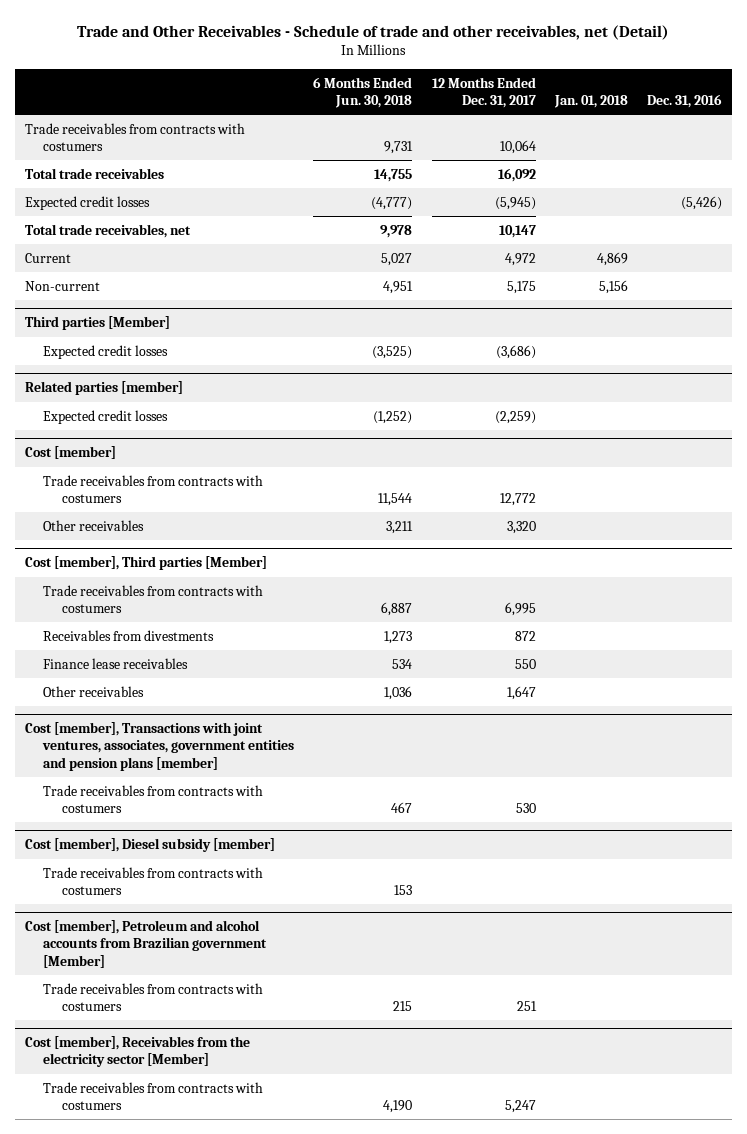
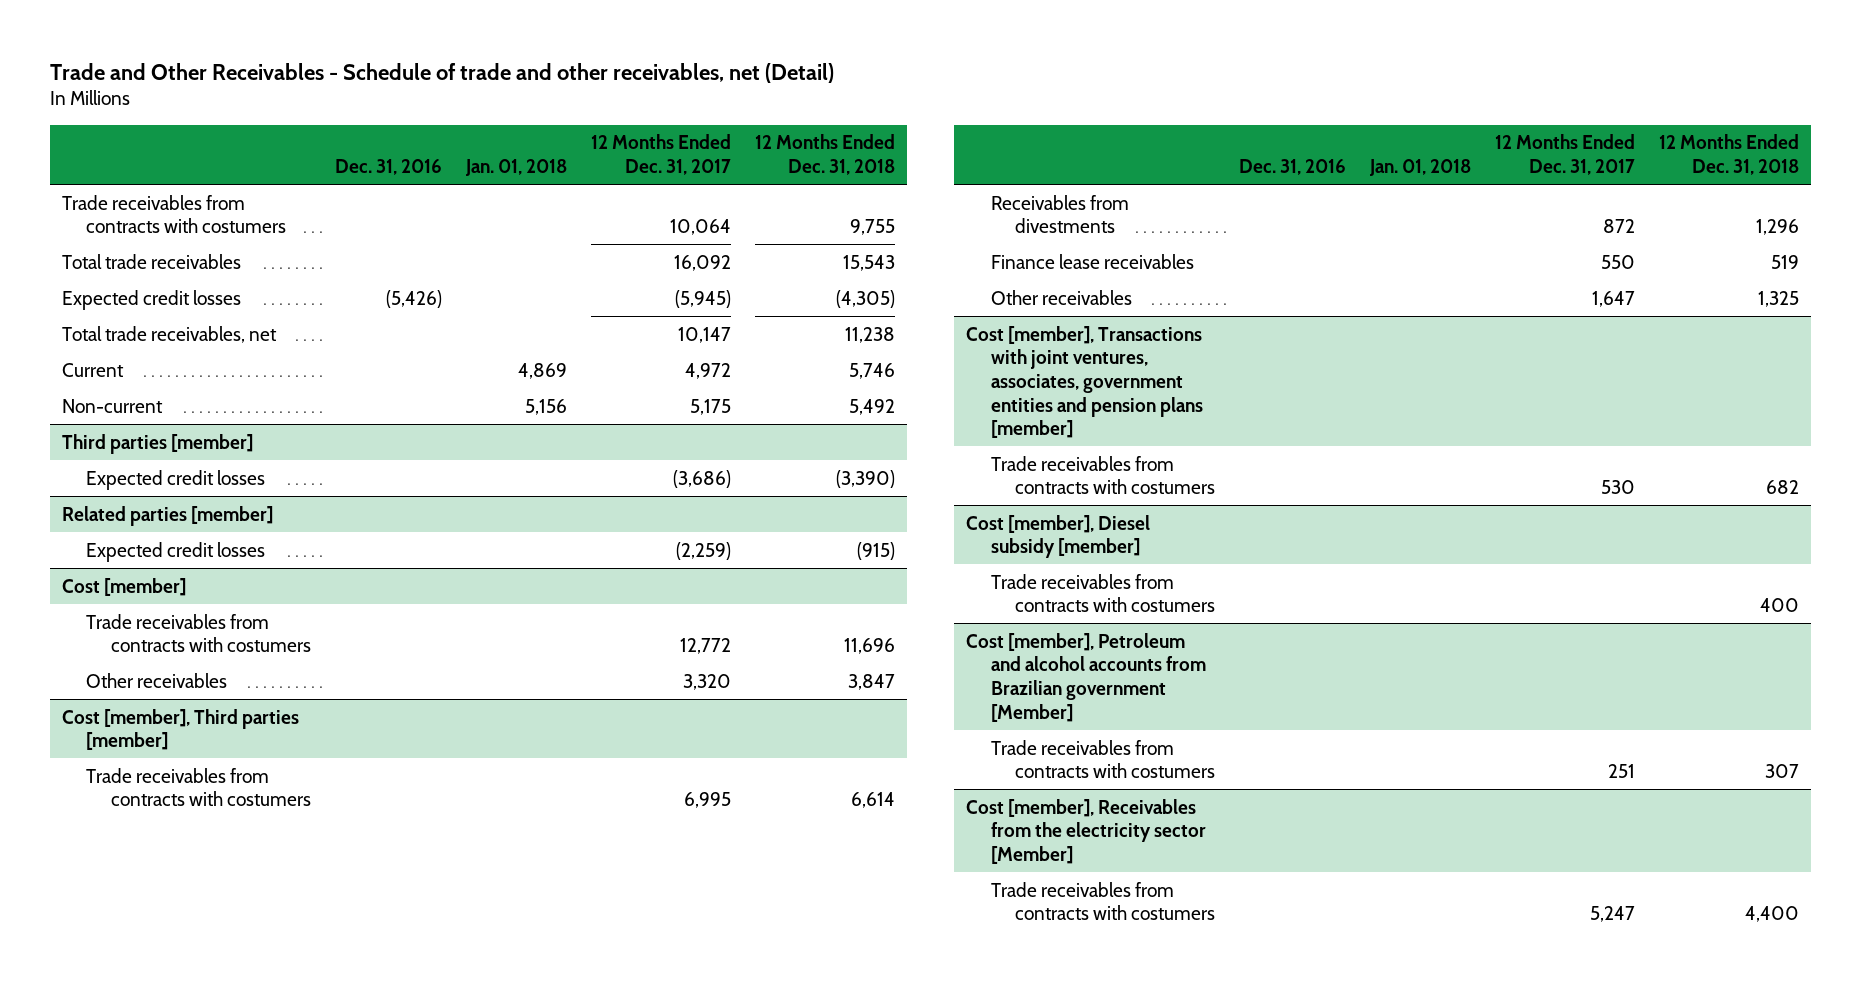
[313,76,413,109] 6 Months Ended Jun. 30, 2018 -> none
none -> [754,134,895,175] 12 Months Ended Dec. 31, 2018
[24,316,170,331] Third parties [Member] -> [61,433,253,454] Third parties [member]
[24,556,267,571] Cost [member], Third parties [Member] -> [61,708,299,751] Cost [member], Third parties [member]

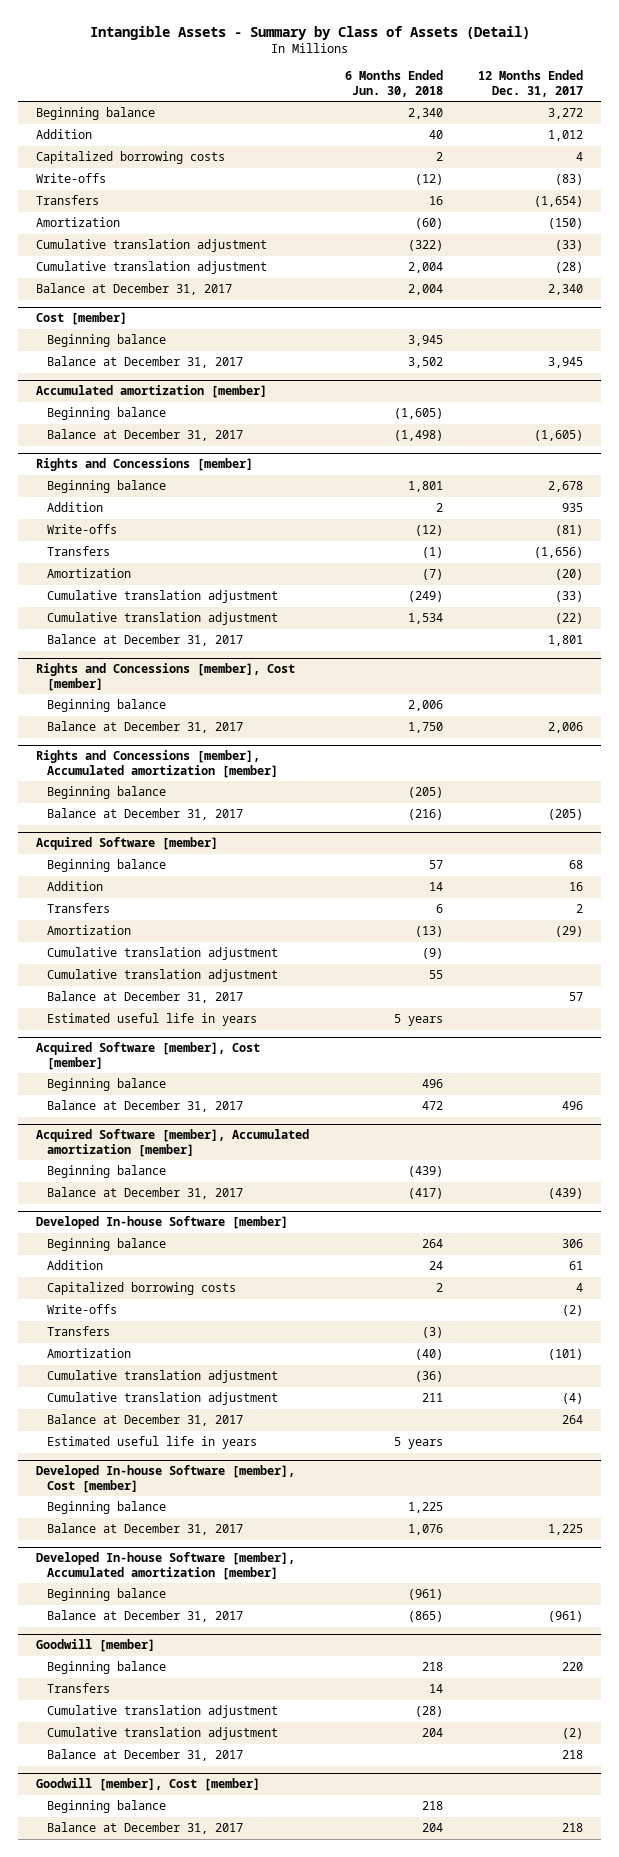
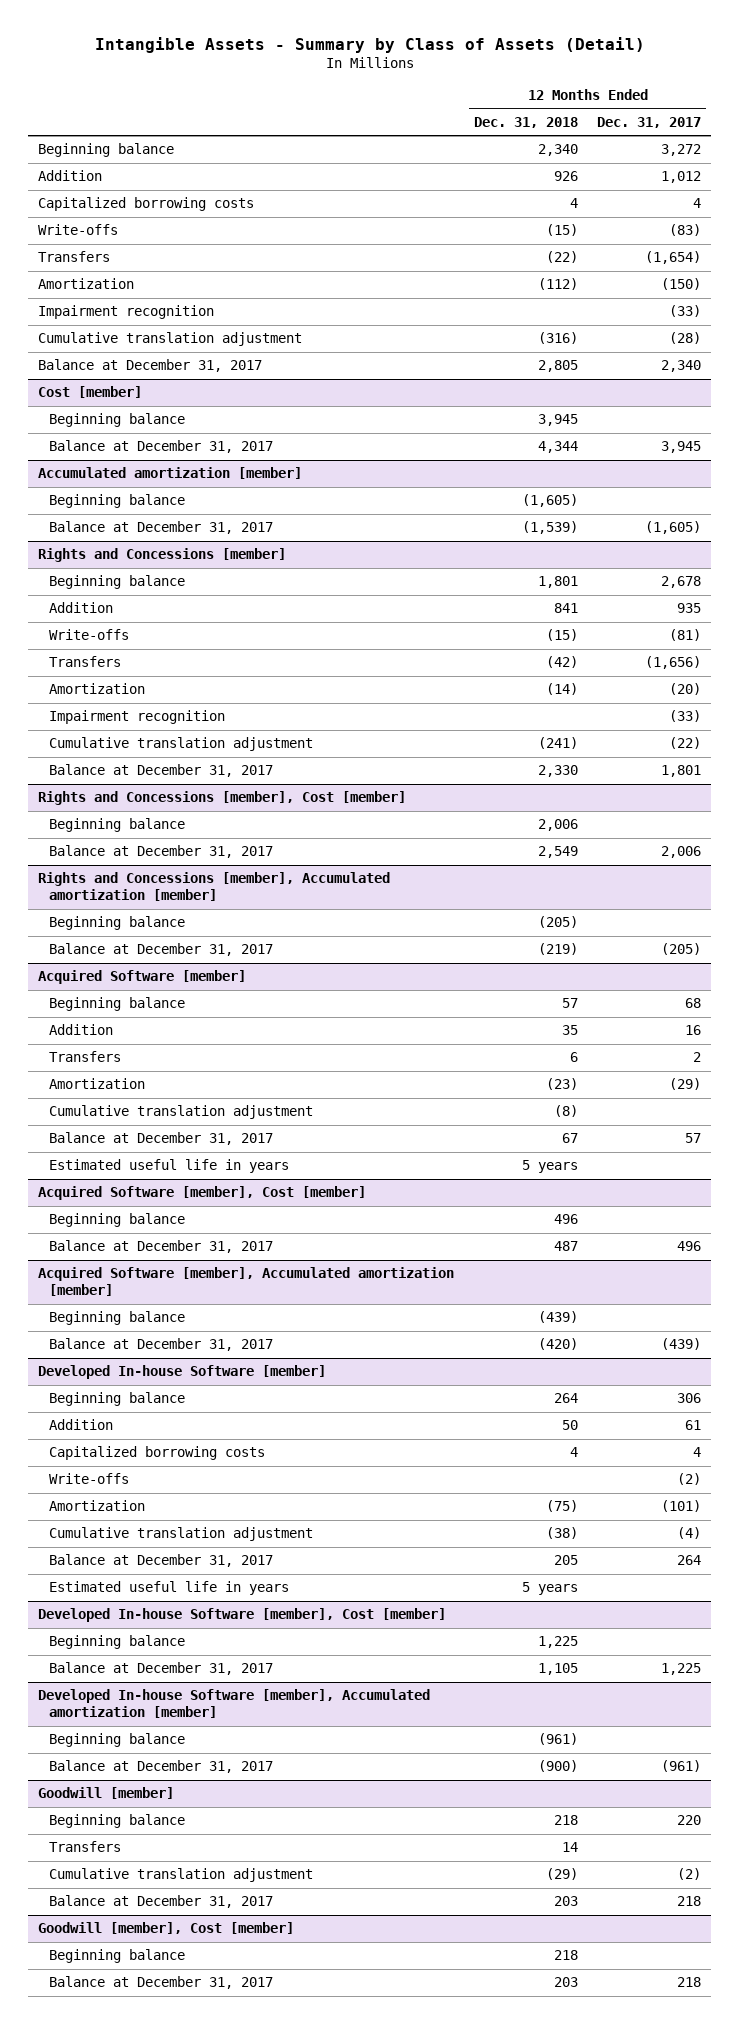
[344,70,443,97] 6 Months Ended Jun. 30, 2018 -> none
none -> [473,117,578,129] Dec. 31, 2018
[36,239,268,253] Cumulative translation adjustment -> [38,305,215,320] Impairment recognition
[47,590,279,604] Cumulative translation adjustment -> [49,710,226,725] Impairment recognition
[47,969,279,983] Cumulative translation adjustment -> none
[47,1326,111,1337] Transfers -> none
[47,1370,279,1384] Cumulative translation adjustment -> none
[47,1705,279,1719] Cumulative translation adjustment -> none

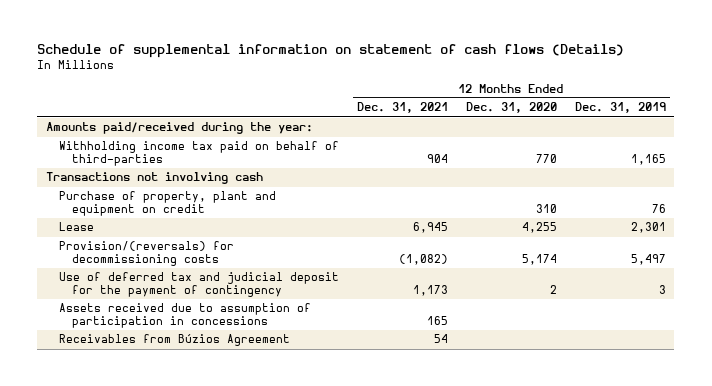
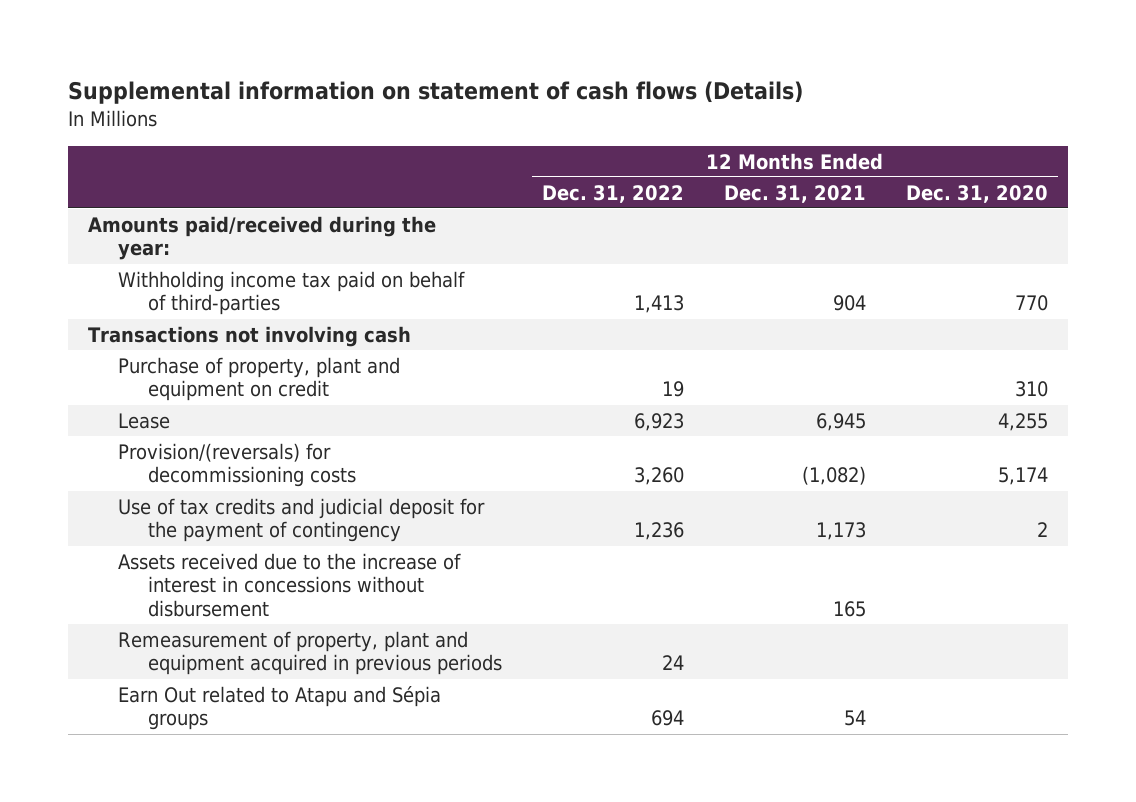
[37,43,625,58] Schedule of supplemental information on statement of cash flows (Details) -> [67,80,803,104] Supplemental information on statement of cash flows (Details)
[574,102,666,114] Dec. 31, 2019 -> none
none -> [542,184,685,203] Dec. 31, 2022
[59,272,340,298] Use of deferred tax and judicial deposit for the payment of contingency -> [118,497,486,543] Use of tax credits and judicial deposit for the payment of contingency
[59,303,312,329] Assets received due to assumption of participation in concessions -> [118,552,462,618] Assets received due to the increase of interest in concessions without disbursement
none -> [118,630,503,676] Remeasurement of property, plant and equipment acquired in previous periods
[59,334,291,347] Receivables from Búzios Agreement -> [118,685,442,731] Earn Out related to Atapu and Sépia groups

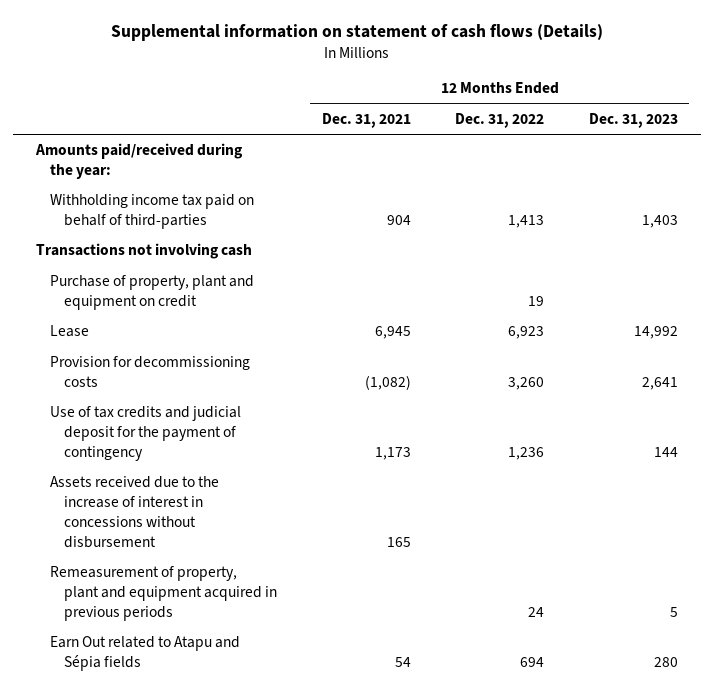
[906,184,1049,203] Dec. 31, 2020 -> none
none -> [589,113,679,129] Dec. 31, 2023
[118,442,357,488] Provision/(reversals) for decommissioning costs -> [49,356,250,388] Provision for decommissioning costs
[118,685,442,731] Earn Out related to Atapu and Sépia groups -> [49,636,240,672] Earn Out related to Atapu and Sépia fields

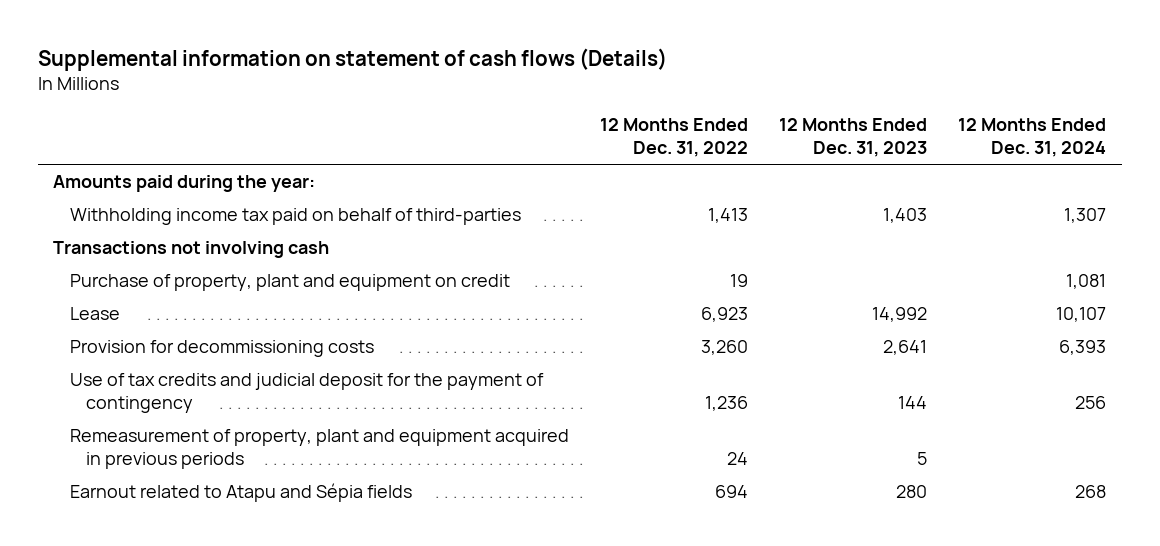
[321,113,411,129] Dec. 31, 2021 -> none
none -> [958,118,1107,157] 12 Months Ended Dec. 31, 2024
[34,143,243,180] Amounts paid/received during the year: -> [53,175,316,193] Amounts paid during the year:
[49,476,219,548] Assets received due to the increase of interest in concessions without disbursement -> none
[49,636,240,672] Earn Out related to Atapu and Sépia fields -> [69,483,412,503] Earnout related to Atapu and Sépia fields

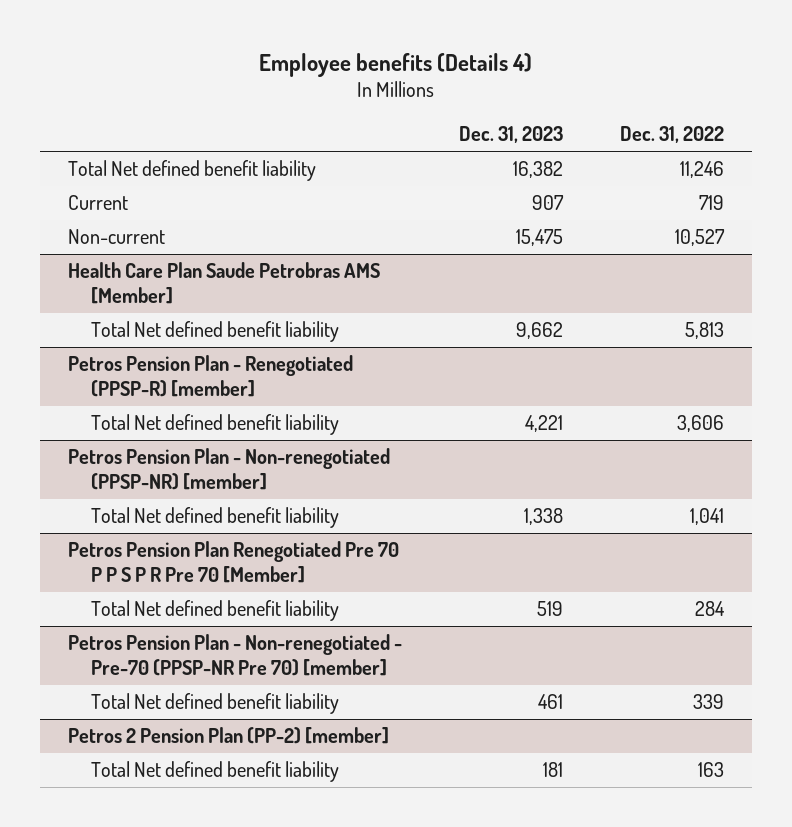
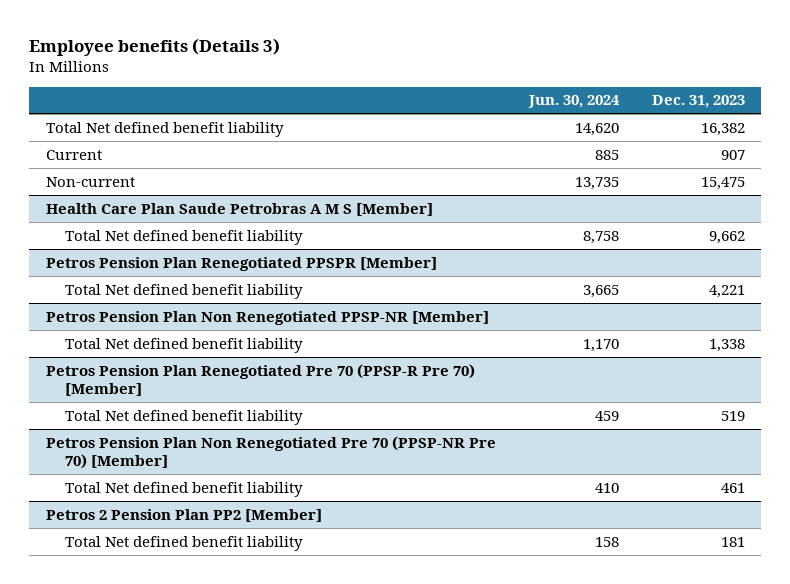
[258,52,532,77] Employee benefits (Details 4) -> [28,37,280,56] Employee benefits (Details 3)
[619,126,724,144] Dec. 31, 2022 -> none
none -> [527,95,620,109] Jun. 30, 2024
[68,262,381,304] Health Care Plan Saude Petrobras AMS [Member] -> [45,202,433,216] Health Care Plan Saude Petrobras A M S [Member]
[68,355,354,397] Petros Pension Plan - Renegotiated (PPSP-R) [member] -> [45,256,437,271] Petros Pension Plan Renegotiated PPSPR [Member]
[68,448,391,490] Petros Pension Plan - Non-renegotiated (PPSP-NR) [member] -> [45,310,489,325] Petros Pension Plan Non Renegotiated PPSP-NR [Member]
[68,541,400,583] Petros Pension Plan Renegotiated Pre 70 P P S P R Pre 70 [Member] -> [45,363,475,397] Petros Pension Plan Renegotiated Pre 70 (PPSP-R Pre 70) [Member]
[68,634,403,676] Petros Pension Plan - Non-renegotiated - Pre-70 (PPSP-NR Pre 70) [member] -> [45,435,496,470] Petros Pension Plan Non Renegotiated Pre 70 (PPSP-NR Pre 70) [Member]
[68,727,390,745] Petros 2 Pension Plan (PP-2) [member] -> [45,508,322,522] Petros 2 Pension Plan PP2 [Member]

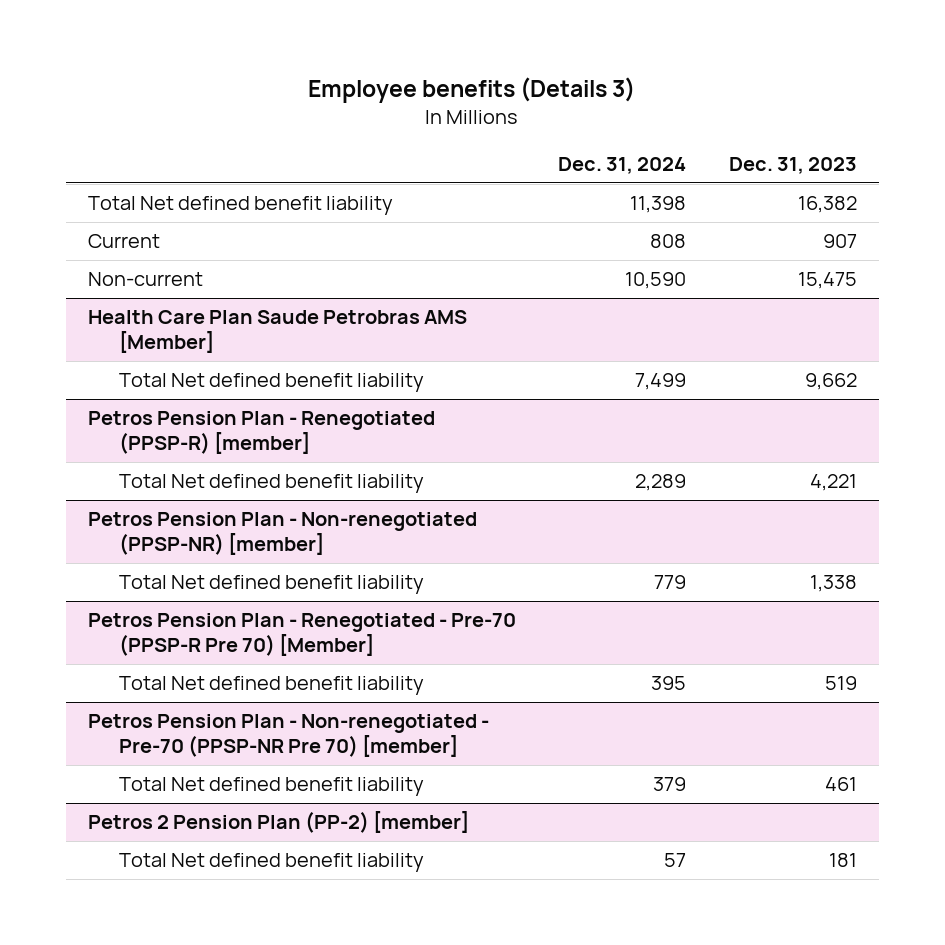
[527,95,620,109] Jun. 30, 2024 -> none
none -> [558,156,687,174] Dec. 31, 2024
[45,202,433,216] Health Care Plan Saude Petrobras A M S [Member] -> [87,310,467,354] Health Care Plan Saude Petrobras AMS [Member]
[45,256,437,271] Petros Pension Plan Renegotiated PPSPR [Member] -> [87,411,435,455] Petros Pension Plan - Renegotiated (PPSP-R) [member]
[45,310,489,325] Petros Pension Plan Non Renegotiated PPSP-NR [Member] -> [87,512,477,556] Petros Pension Plan - Non-renegotiated (PPSP-NR) [member]
[45,363,475,397] Petros Pension Plan Renegotiated Pre 70 (PPSP-R Pre 70) [Member] -> [87,613,516,657] Petros Pension Plan - Renegotiated - Pre-70 (PPSP-R Pre 70) [Member]
[45,435,496,470] Petros Pension Plan Non Renegotiated Pre 70 (PPSP-NR Pre 70) [Member] -> [87,714,489,758] Petros Pension Plan - Non-renegotiated - Pre-70 (PPSP-NR Pre 70) [member]
[45,508,322,522] Petros 2 Pension Plan PP2 [Member] -> [87,811,469,834] Petros 2 Pension Plan (PP-2) [member]

